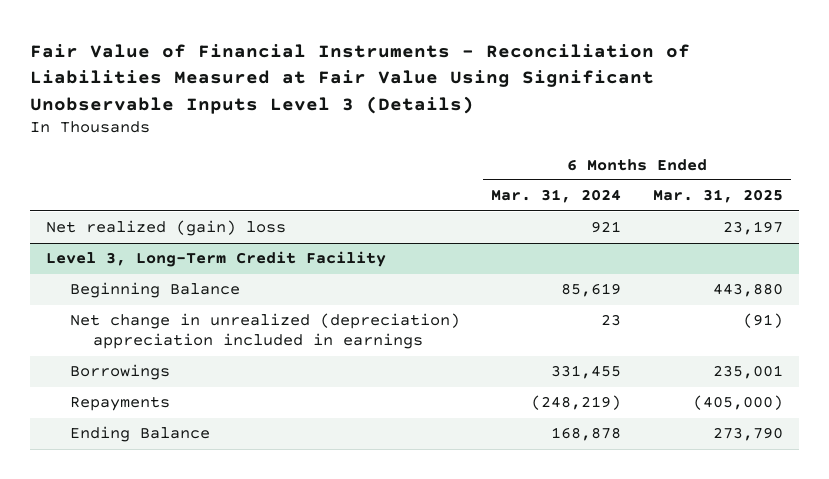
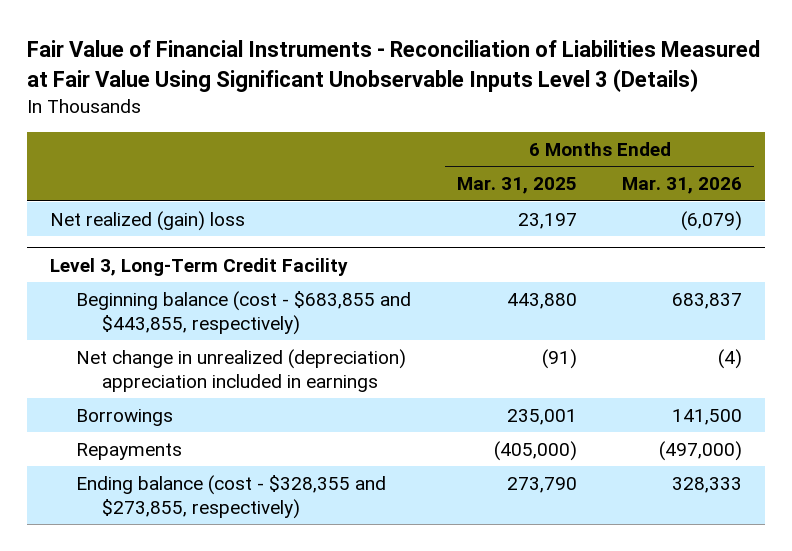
[491,189,622,204] Mar. 31, 2024 -> none
none -> [622,177,743,195] Mar. 31, 2026
[69,282,240,299] Beginning Balance -> [75,291,411,335] Beginning balance (cost - $683,855 and $443,855, respectively)
[69,426,210,443] Ending Balance -> [75,475,386,519] Ending balance (cost - $328,355 and $273,855, respectively)

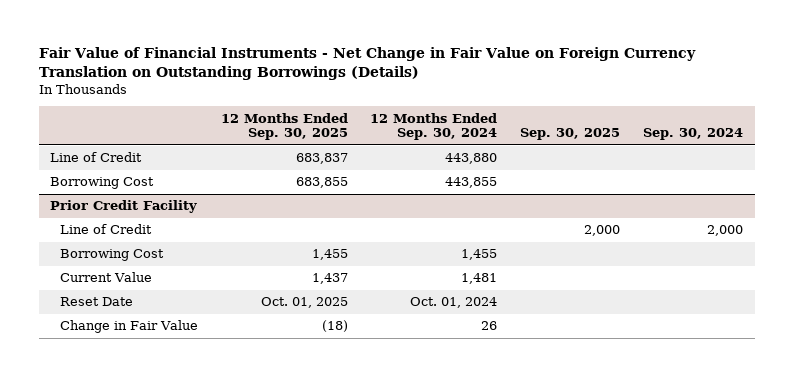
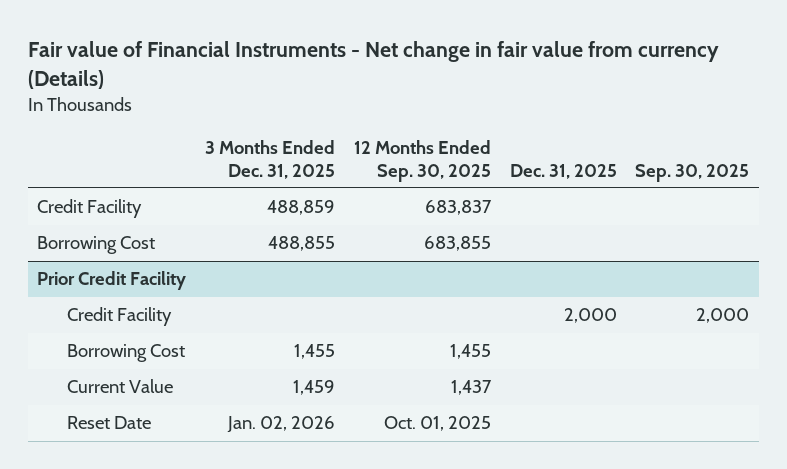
[38,47,696,81] Fair Value of Financial Instruments - Net Change in Fair Value on Foreign Currency Translation on Outstanding Borrowings (Details) -> [28,41,720,90] Fair value of Financial Instruments - Net change in fair value from currency (Details)
[370,112,498,141] 12 Months Ended Sep. 30, 2024 -> none
[643,128,744,141] Sep. 30, 2024 -> none
none -> [205,140,336,179] 3 Months Ended Dec. 31, 2025
none -> [509,163,617,179] Dec. 31, 2025
[50,152,143,163] Line of Credit -> [37,199,143,219] Credit Facility
[59,224,152,235] Line of Credit -> [66,307,172,327] Credit Facility
[59,320,198,334] Change in Fair Value -> none

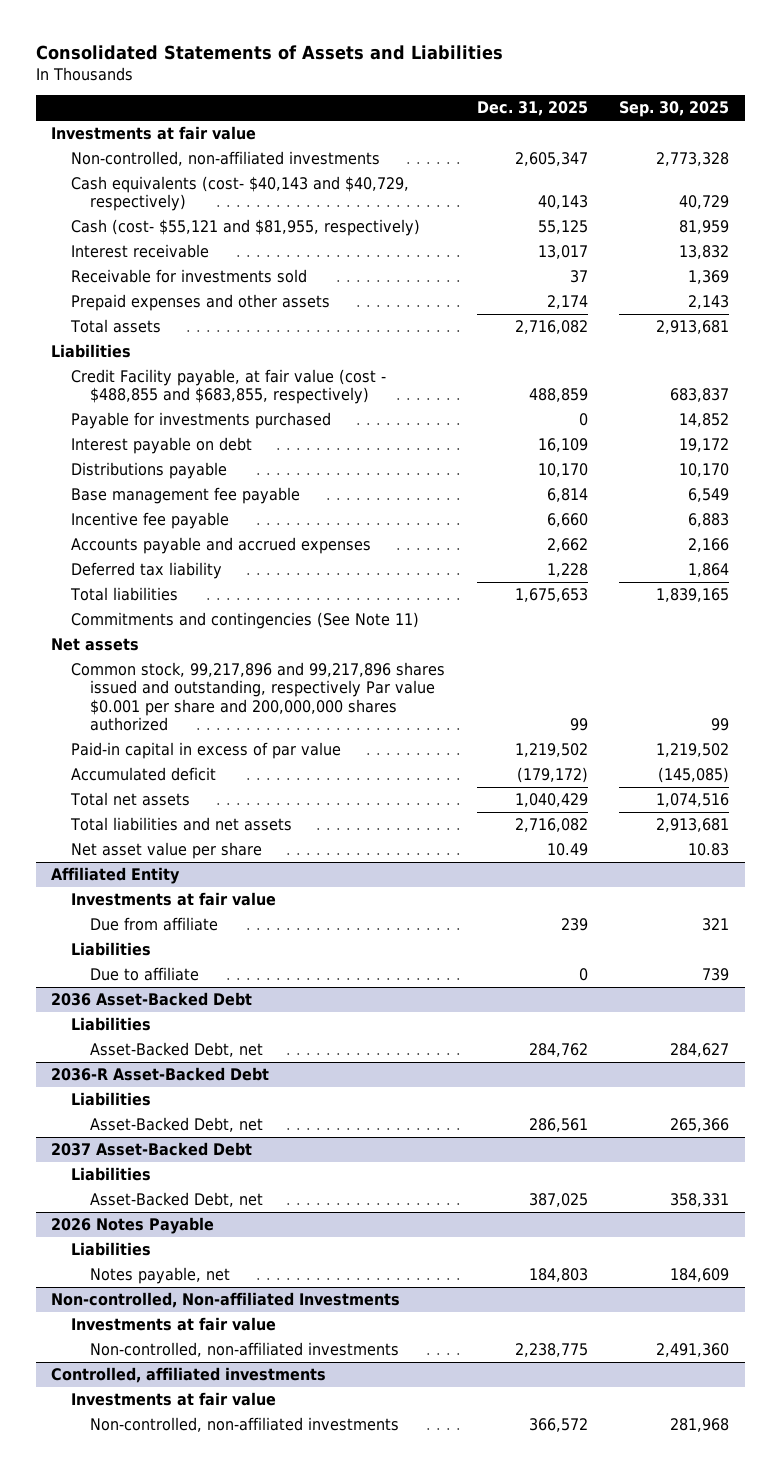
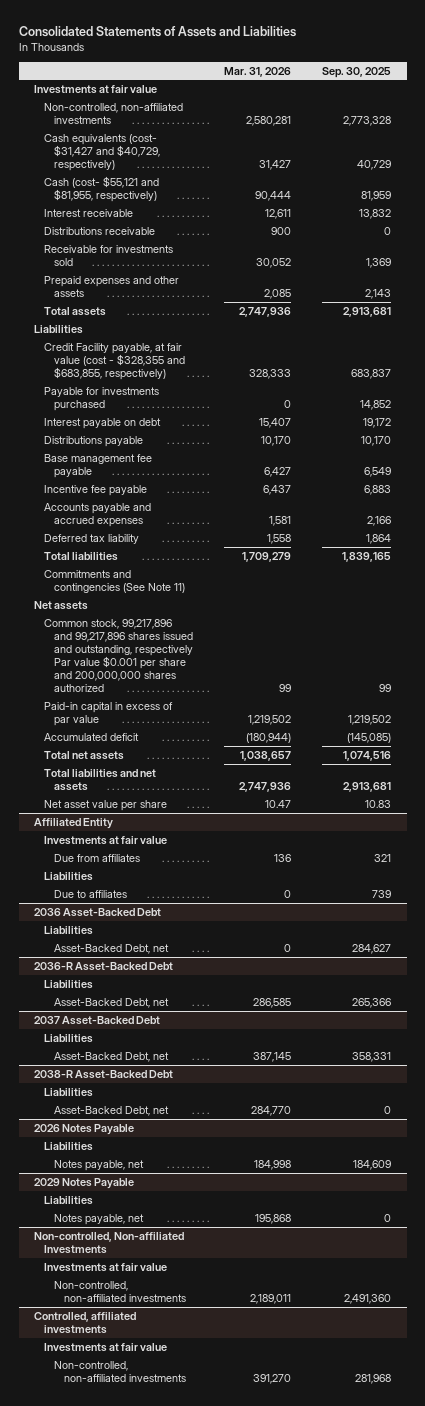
[476,101,588,117] Dec. 31, 2025 -> none
none -> [224,66,292,77] Mar. 31, 2026
[70,176,409,212] Cash equivalents (cost- $40,143 and $40,729, respectively) -> [44,133,161,172] Cash equivalents (cost- $31,427 and $40,729, respectively)
none -> [44,226,156,235] Distributions receivable
[70,369,386,405] Credit Facility payable, at fair value (cost - $488,855 and $683,855, respectively) -> [44,342,186,381] Credit Facility payable, at fair value (cost - $328,355 and $683,855, respectively)
[89,917,218,932] Due from affiliate -> [54,853,141,862] Due from affiliates
[89,967,199,982] Due to affiliate -> [54,889,128,898] Due to affiliates
none -> [34,1069,174,1079] 2038-R Asset-Backed Debt
none -> [44,1087,94,1097] Liabilities
none -> [54,1105,170,1116] Asset-Backed Debt, net
none -> [34,1177,135,1189] 2029 Notes Payable
none -> [44,1195,94,1205] Liabilities
none -> [54,1213,145,1225] Notes payable, net

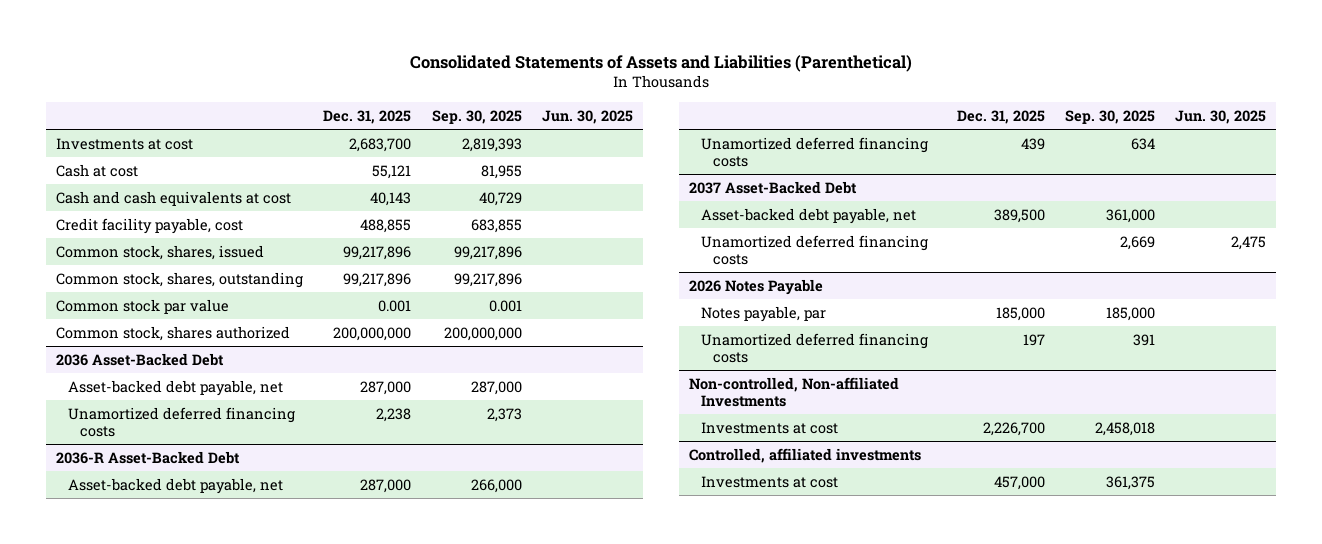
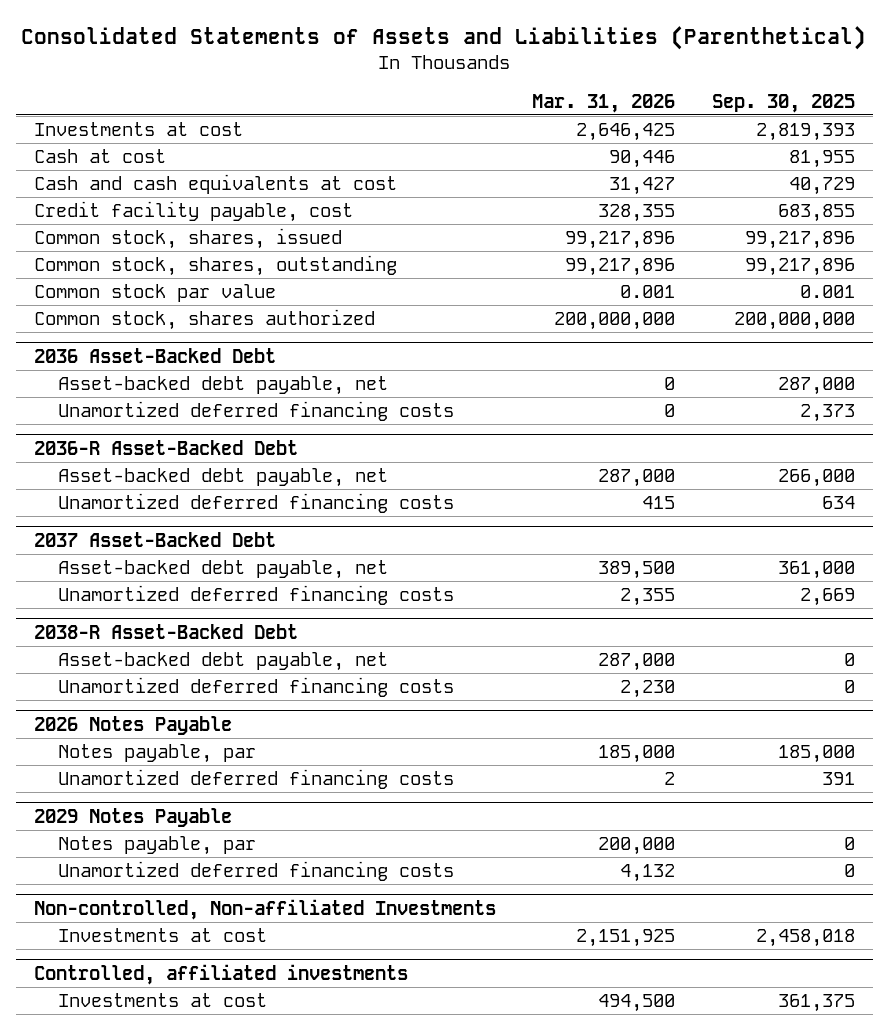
[323,109,412,124] Dec. 31, 2025 -> none
[541,109,633,124] Jun. 30, 2025 -> none
none -> [532,93,676,113] Mar. 31, 2026
none -> [33,623,298,639] 2038-R Asset-Backed Debt
none -> [57,651,388,671] Asset-backed debt payable, net
none -> [57,676,454,697] Unamortized deferred financing costs
none -> [33,807,232,827] 2029 Notes Payable
none -> [57,835,256,855] Notes payable, par
none -> [57,860,454,881] Unamortized deferred financing costs

